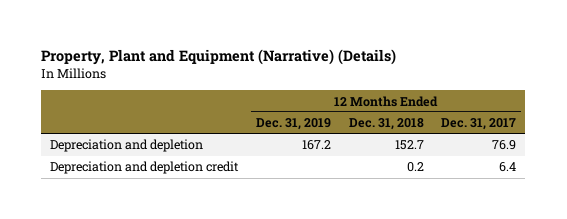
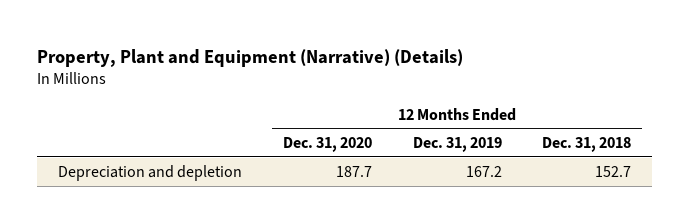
[441,118,517,131] Dec. 31, 2017 -> none
none -> [282,137,372,153] Dec. 31, 2020
[50,161,240,175] Depreciation and depletion credit -> none

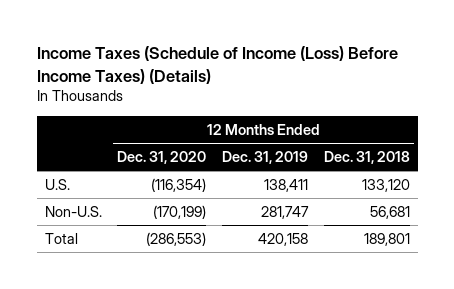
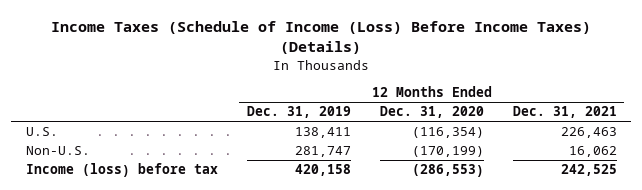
[323,151,410,165] Dec. 31, 2018 -> none
none -> [512,106,617,119] Dec. 31, 2021
[44,232,78,244] Total -> [25,163,218,178] Income (loss) before tax

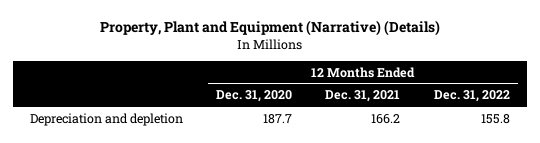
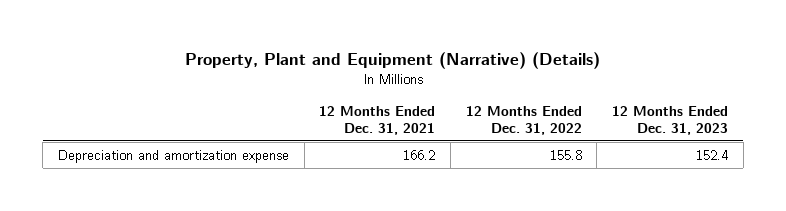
[216,90,293,103] Dec. 31, 2020 -> none
none -> [612,106,729,135] 12 Months Ended Dec. 31, 2023
[29,112,183,126] Depreciation and depletion -> [58,149,290,163] Depreciation and amortization expense

